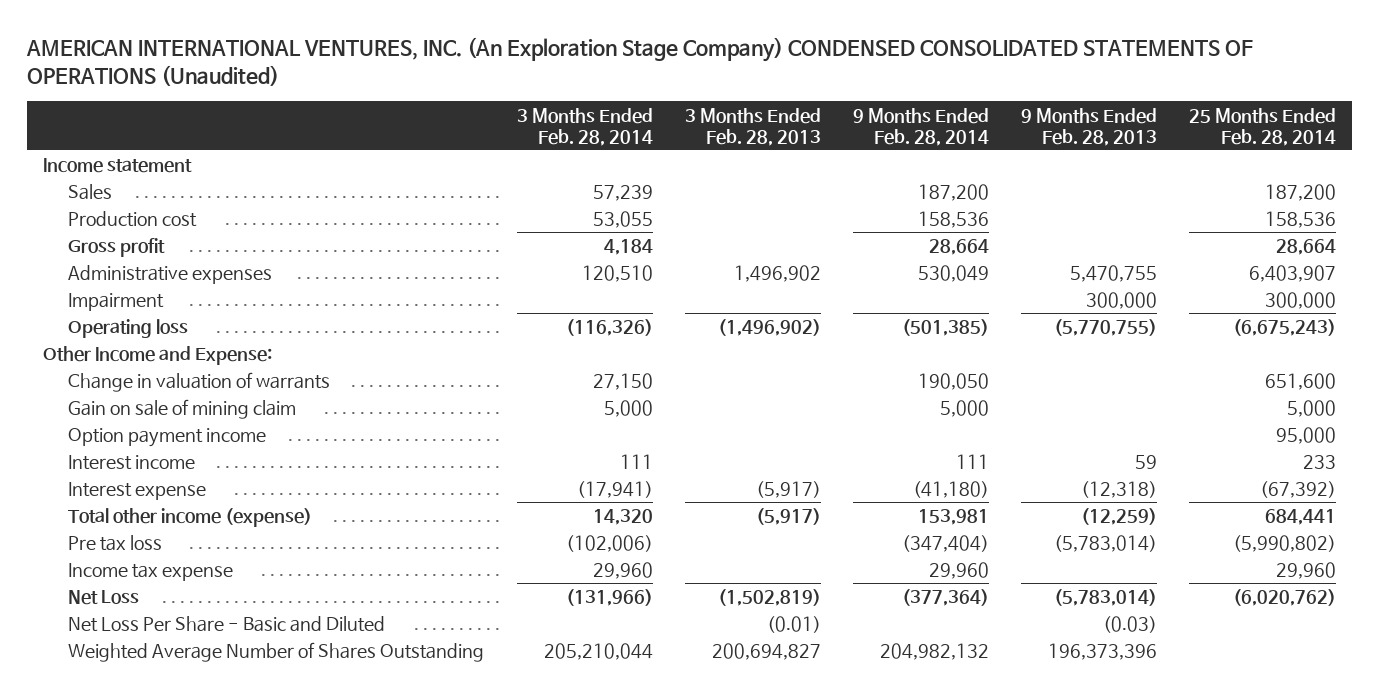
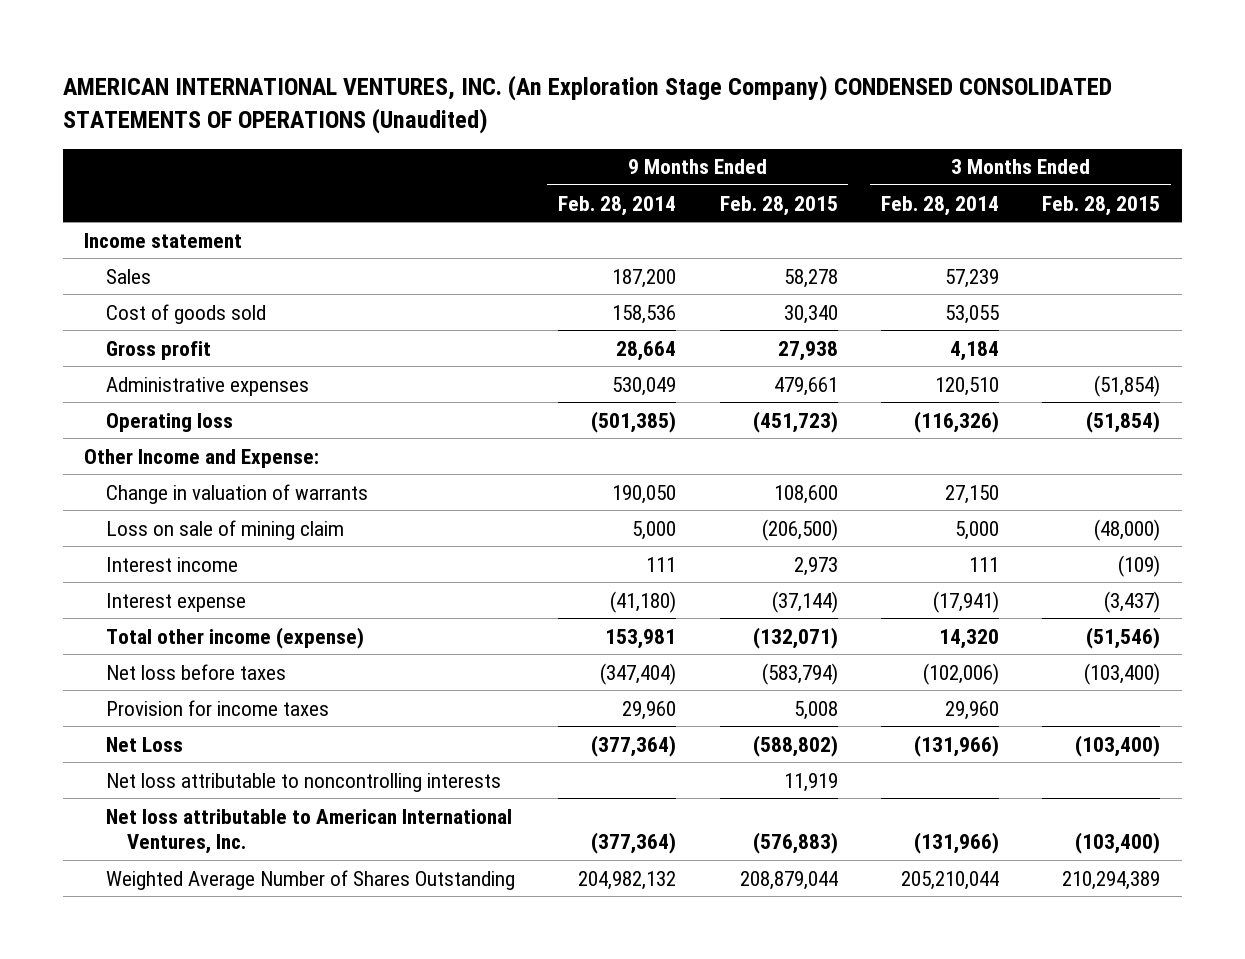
[684,107,821,146] 3 Months Ended Feb. 28, 2013 -> none
[1020,107,1157,146] 9 Months Ended Feb. 28, 2013 -> none
[1189,107,1337,146] 25 Months Ended Feb. 28, 2014 -> none
none -> [719,195,838,216] Feb. 28, 2015
none -> [1042,195,1161,216] Feb. 28, 2015
[68,211,198,228] Production cost -> [105,303,266,324] Cost of goods sold
[68,293,165,312] Impairment -> none
[68,428,267,448] Option payment income -> none
[68,399,297,420] Gain on sale of mining claim -> [105,519,344,540] Loss on sale of mining claim
[68,535,163,552] Pre tax loss -> [105,663,286,680] Net loss before taxes
[68,563,234,582] Income tax expense -> [105,699,329,716] Provision for income taxes
[68,616,386,633] Net Loss Per Share - Basic and Diluted -> none
none -> [105,772,501,792] Net loss attributable to noncontrolling interests
none -> [105,808,512,855] Net loss attributable to American International Ventures, Inc.

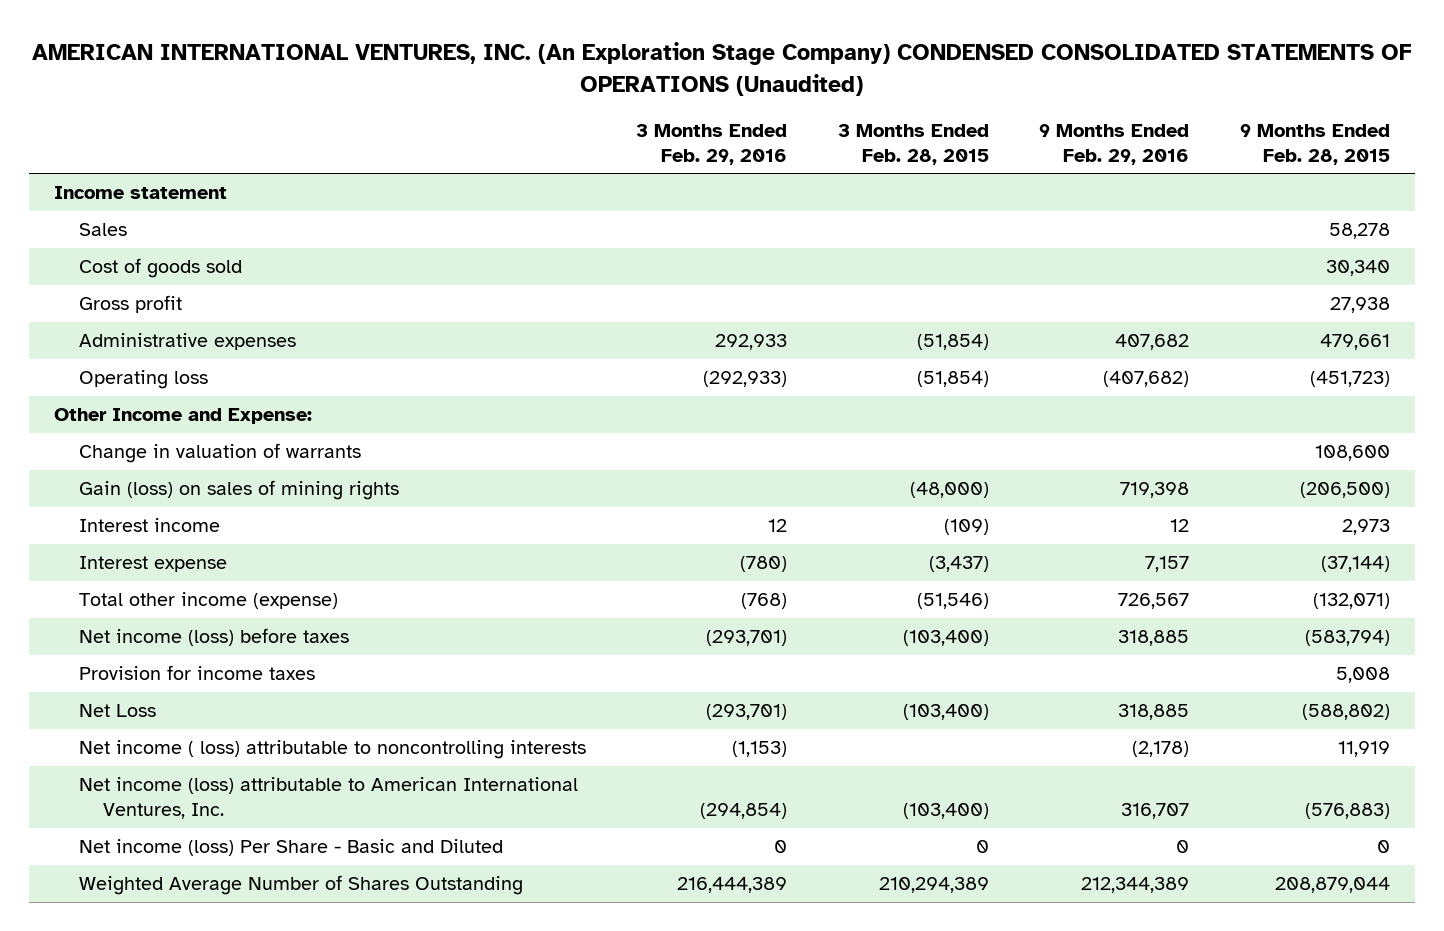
[558,195,677,216] Feb. 28, 2014 -> none
[880,195,999,216] Feb. 28, 2014 -> none
none -> [636,124,788,165] 3 Months Ended Feb. 29, 2016
none -> [1039,124,1190,165] 9 Months Ended Feb. 29, 2016
[105,519,344,540] Loss on sale of mining claim -> [78,480,399,501] Gain (loss) on sales of mining rights
[105,663,286,680] Net loss before taxes -> [78,628,349,647] Net income (loss) before taxes
[105,772,501,792] Net loss attributable to noncontrolling interests -> [78,740,586,760] Net income ( loss) attributable to noncontrolling interests
[105,808,512,855] Net loss attributable to American International Ventures, Inc. -> [78,777,578,820] Net income (loss) attributable to American International Ventures, Inc.
none -> [78,839,503,857] Net income (loss) Per Share - Basic and Diluted

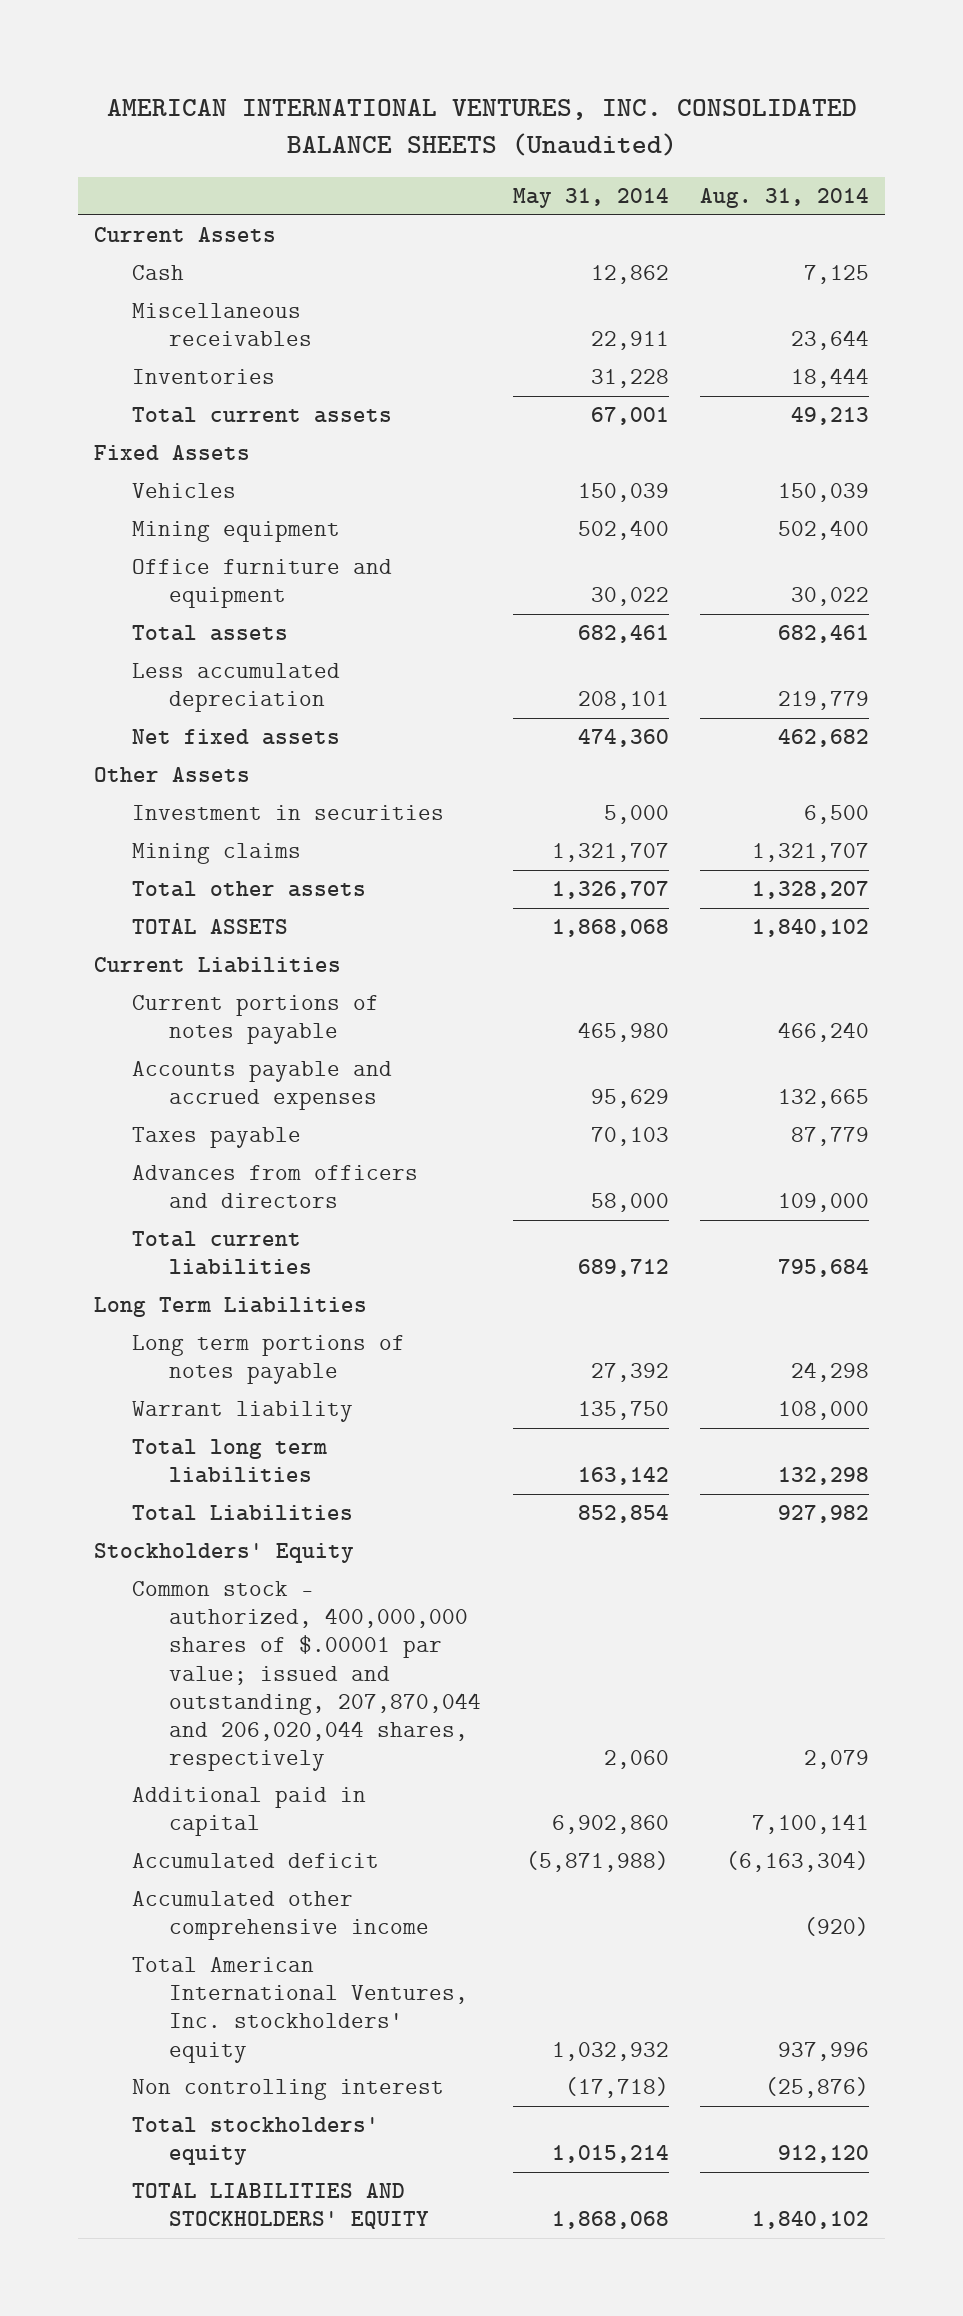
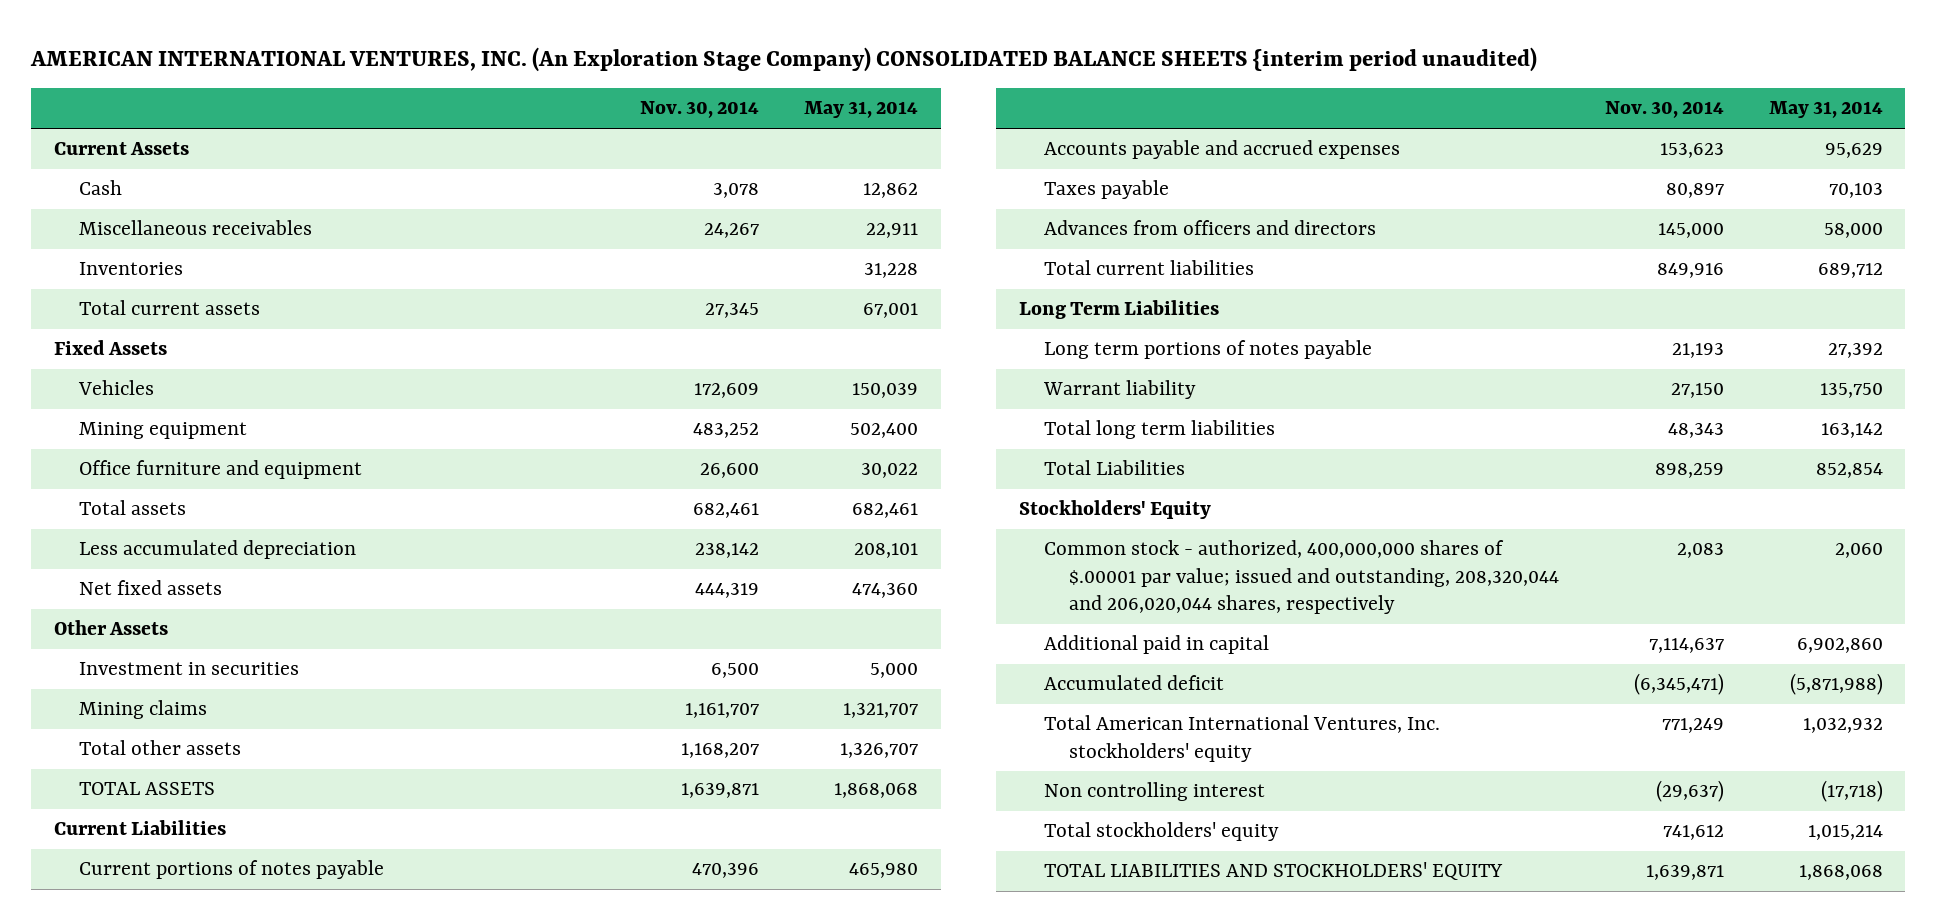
[106,98,857,156] AMERICAN INTERNATIONAL VENTURES, INC. CONSOLIDATED BALANCE SHEETS (Unaudited) -> [30,46,1538,72] AMERICAN INTERNATIONAL VENTURES, INC. (An Exploration Stage Company) CONSOLIDATED BALANCE SHEETS {interim period unaudited)
[700,187,870,208] Aug. 31, 2014 -> none
none -> [639,101,759,119] Nov. 30, 2014
[131,1581,482,1771] Common stock - authorized, 400,000,000 shares of $.00001 par value; issued and outstanding, 207,870,044 and 206,020,044 shares, respectively -> [1044,540,1560,614] Common stock - authorized, 400,000,000 shares of $.00001 par value; issued and outstanding, 208,320,044 and 206,020,044 shares, respectively
[131,1891,430,1941] Accumulated other comprehensive income -> none

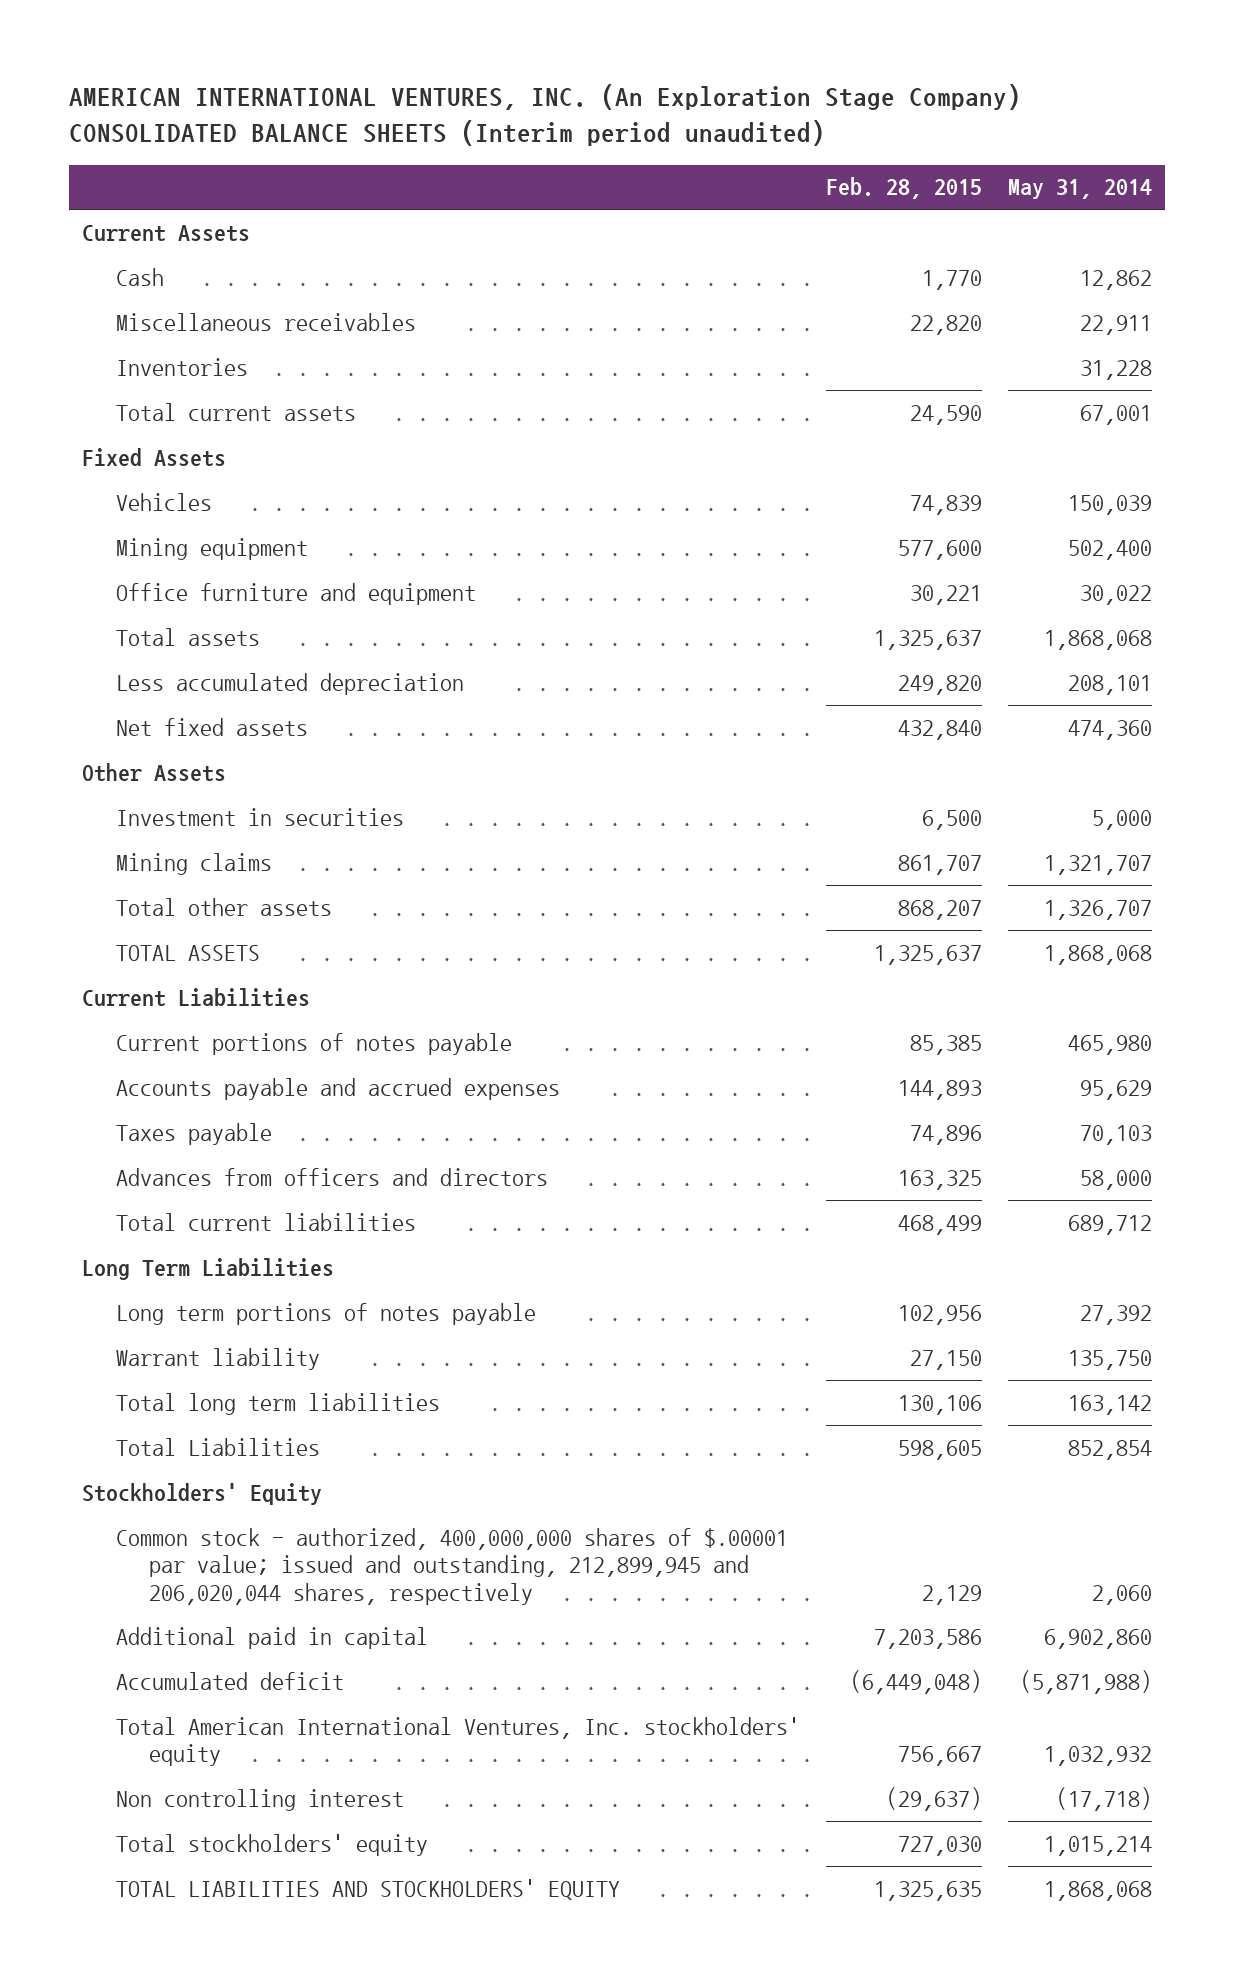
[30,46,1538,72] AMERICAN INTERNATIONAL VENTURES, INC. (An Exploration Stage Company) CONSOLIDATED BALANCE SHEETS {interim period unaudited) -> [68,83,1021,147] AMERICAN INTERNATIONAL VENTURES, INC. (An Exploration Stage Company) CONSOLIDATED BALANCE SHEETS (Interim period unaudited)
[639,101,759,119] Nov. 30, 2014 -> none
none -> [825,177,982,200] Feb. 28, 2015
[851,503,918,519] 682,461 -> [1043,629,1152,650] 1,868,068
[1044,540,1560,614] Common stock - authorized, 400,000,000 shares of $.00001 par value; issued and outstanding, 208,320,044 and 206,020,044 shares, respectively -> [115,1527,788,1605] Common stock - authorized, 400,000,000 shares of $.00001 par value; issued and outstanding, 212,899,945 and 206,020,044 shares, respectively

